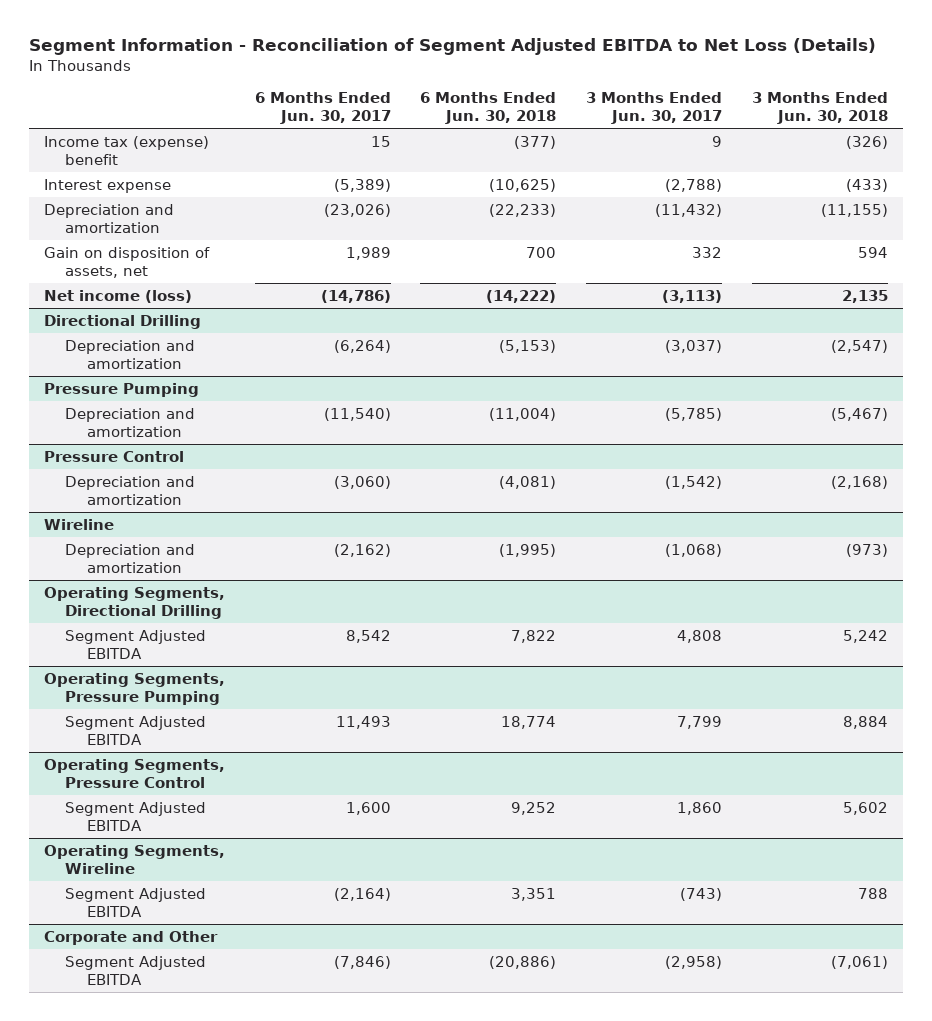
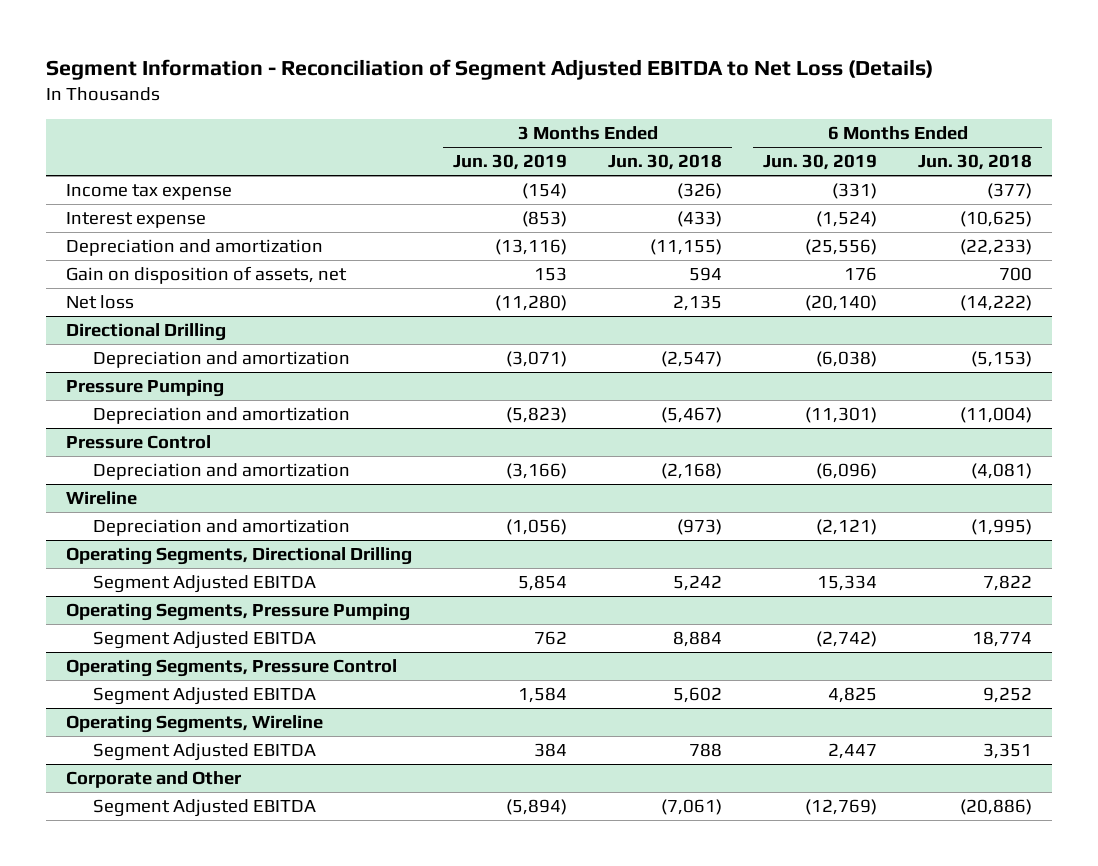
[254,92,391,125] 6 Months Ended Jun. 30, 2017 -> none
[586,92,723,125] 3 Months Ended Jun. 30, 2017 -> none
none -> [453,154,568,171] Jun. 30, 2019
none -> [763,154,878,171] Jun. 30, 2019
[43,135,209,165] Income tax (expense) benefit -> [66,184,233,201] Income tax expense
[43,289,192,303] Net income (loss) -> [66,295,135,310] Net loss

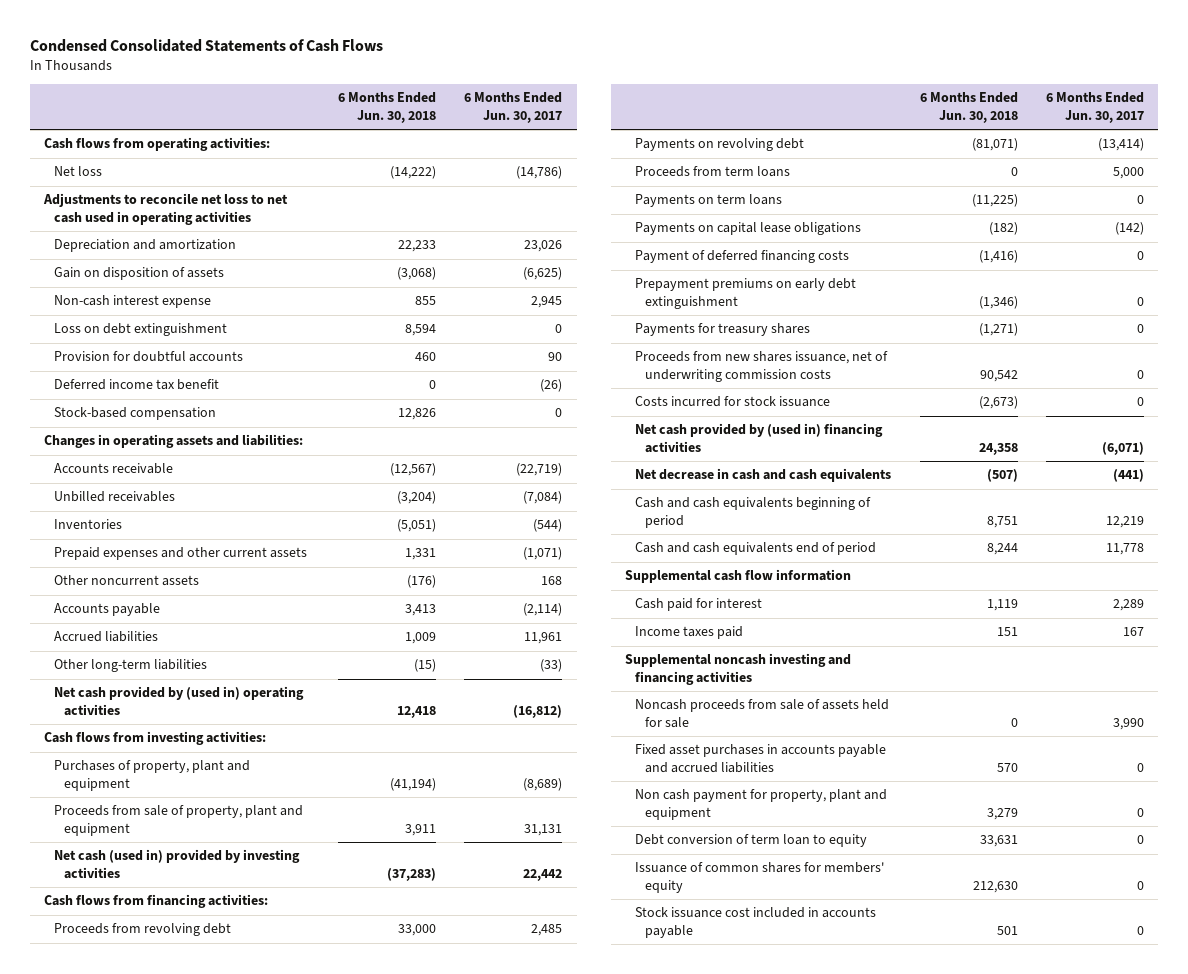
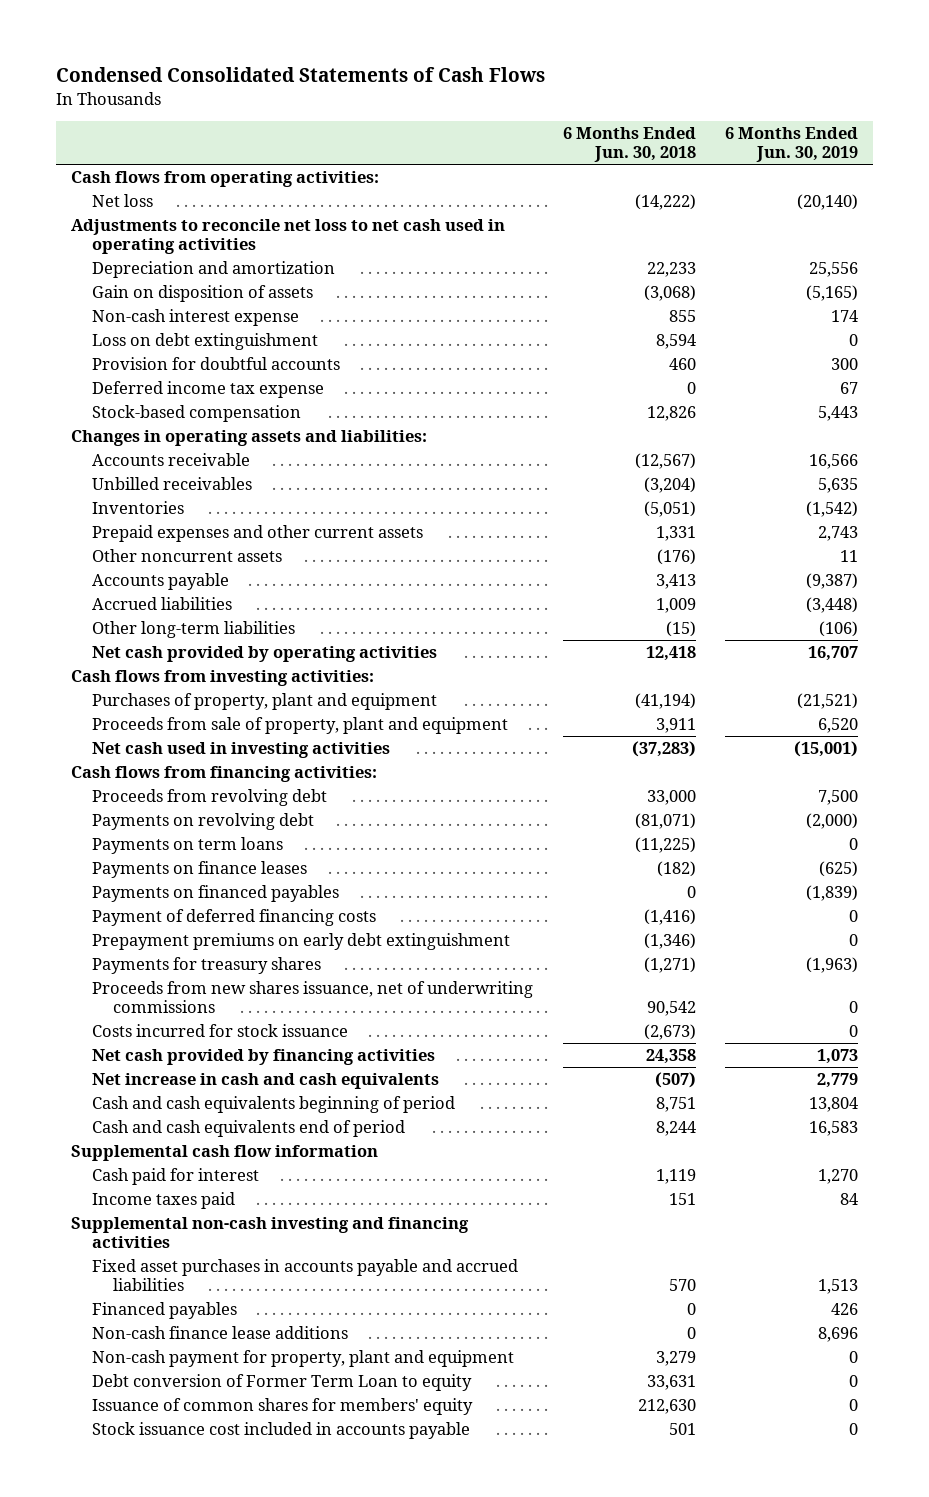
[464,92,563,123] 6 Months Ended Jun. 30, 2017 -> none
none -> [725,127,859,163] 6 Months Ended Jun. 30, 2019
[54,379,220,391] Deferred income tax benefit -> [91,380,324,398] Deferred income tax expense
[54,686,305,716] Net cash provided by (used in) operating activities -> [91,645,437,662] Net cash provided by operating activities
[54,849,301,879] Net cash (used in) provided by investing activities -> [91,741,390,758] Net cash used in investing activities
[635,166,791,178] Proceeds from term loans -> none
[635,222,862,236] Payments on capital lease obligations -> [91,860,307,878] Payments on finance leases
none -> [91,884,339,902] Payments on financed payables
[635,351,889,382] Proceeds from new shares issuance, net of underwriting commission costs -> [91,980,533,1014] Proceeds from new shares issuance, net of underwriting commissions
[635,423,884,453] Net cash provided by (used in) financing activities -> [91,1048,435,1065] Net cash provided by financing activities
[635,468,892,483] Net decrease in cash and cash equivalents -> [91,1072,439,1089] Net increase in cash and cash equivalents
[635,699,890,728] Noncash proceeds from sale of assets held for sale -> none
[625,653,852,685] Supplemental noncash investing and financing activities -> [70,1216,469,1249] Supplemental non-cash investing and financing activities
none -> [91,1301,237,1319] Financed payables
none -> [91,1325,348,1339] Non-cash finance lease additions
[635,789,888,820] Non cash payment for property, plant and equipment -> [91,1349,514,1367] Non-cash payment for property, plant and equipment
[635,834,868,848] Debt conversion of term loan to equity -> [91,1373,472,1391] Debt conversion of Former Term Loan to equity

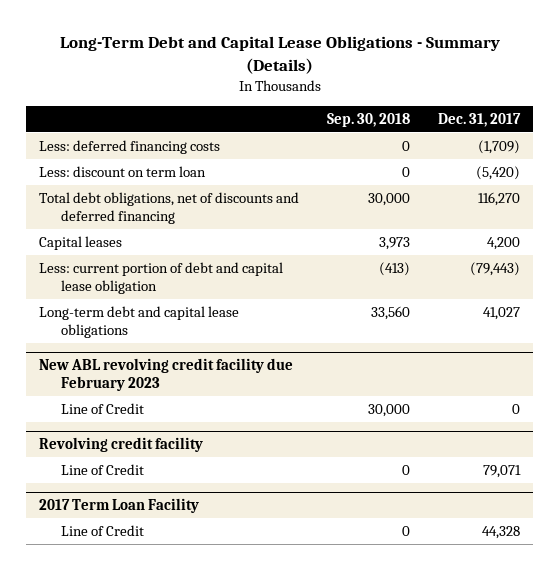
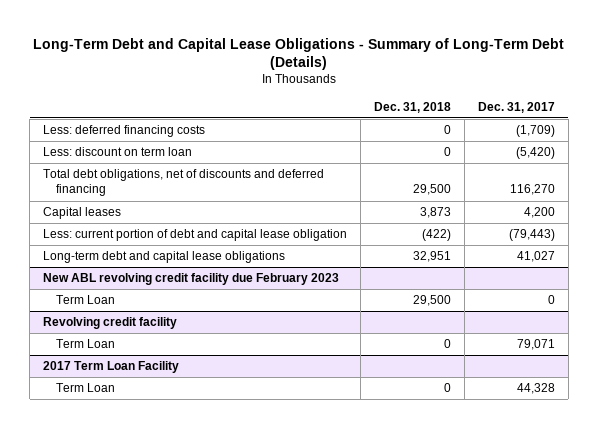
[59,36,500,75] Long-Term Debt and Capital Lease Obligations - Summary (Details) -> [33,37,565,71] Long-Term Debt and Capital Lease Obligations - Summary of Long-Term Debt (Details)
[327,112,411,127] Sep. 30, 2018 -> none
none -> [374,101,452,113] Dec. 31, 2018
[60,403,144,415] Line of Credit -> [56,295,116,305] Term Loan
[60,464,144,476] Line of Credit -> [56,339,116,349] Term Loan
[60,525,144,537] Line of Credit -> [56,383,116,393] Term Loan

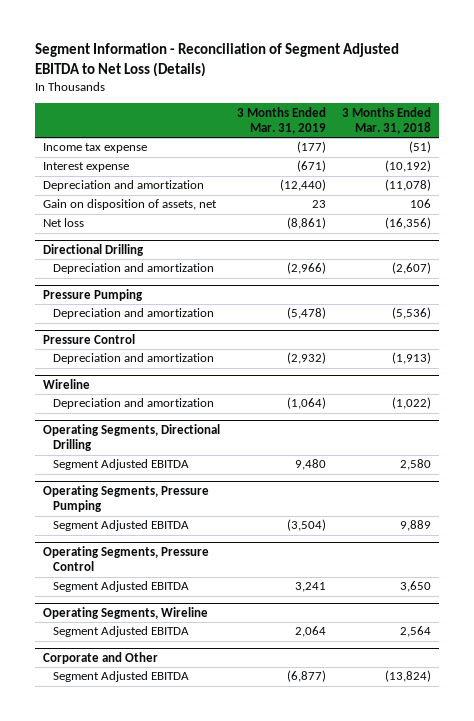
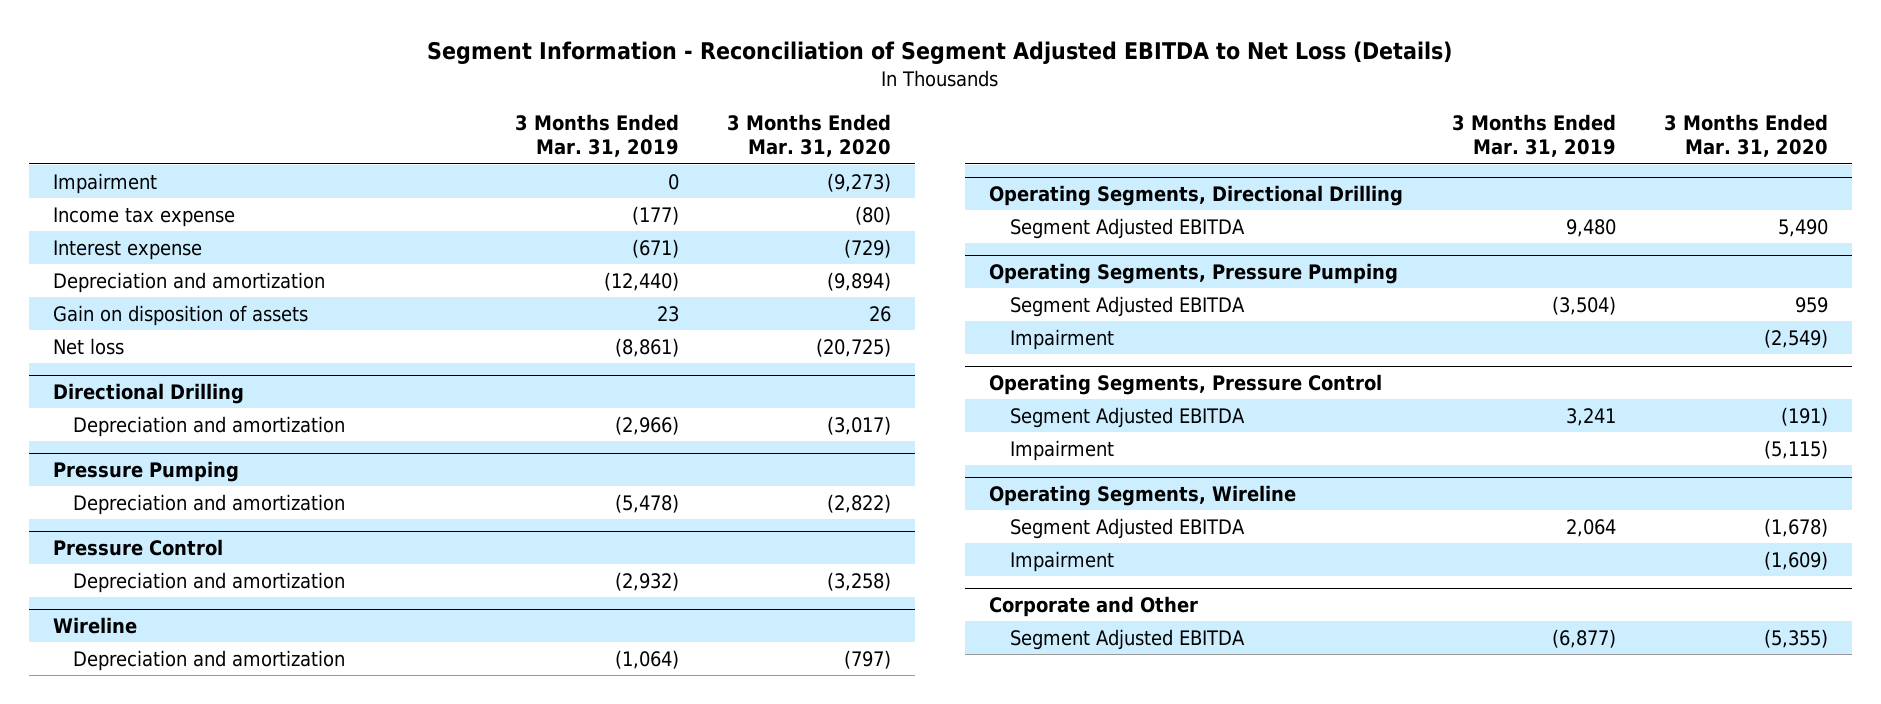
[342,106,432,135] 3 Months Ended Mar. 31, 2018 -> none
none -> [727,114,892,158] 3 Months Ended Mar. 31, 2020
none -> [52,172,157,194] Impairment
[43,199,218,211] Gain on disposition of assets, net -> [52,304,308,326] Gain on disposition of assets
none -> [1010,328,1115,350] Impairment
none -> [1010,439,1115,461] Impairment
none -> [1010,550,1115,572] Impairment

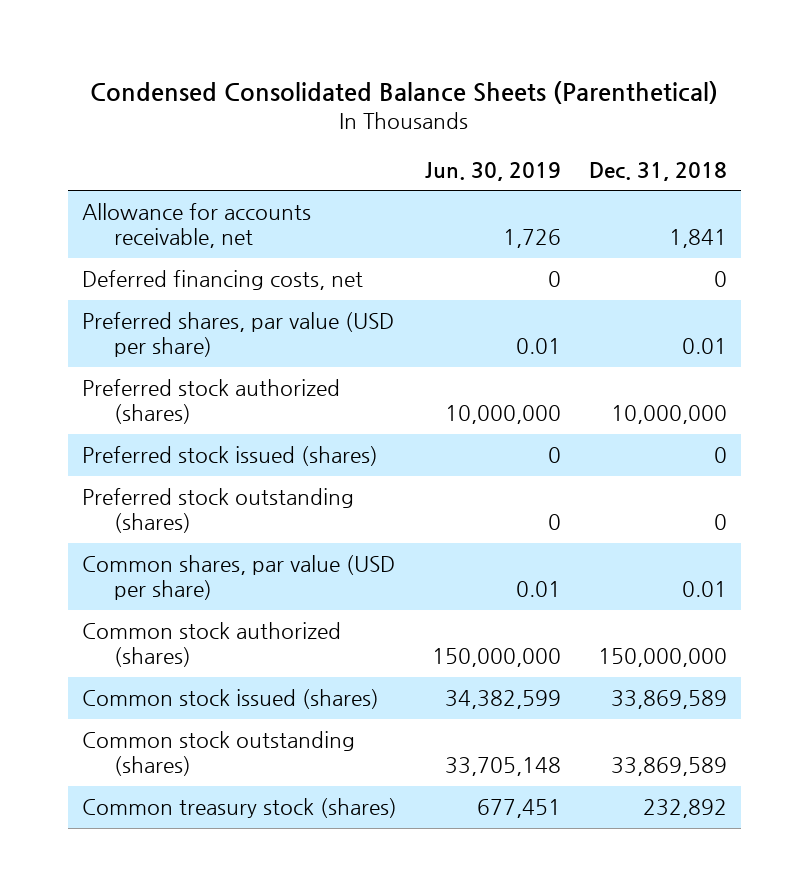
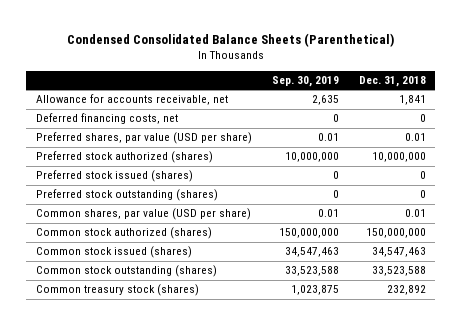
[424,161,561,181] Jun. 30, 2019 -> none
none -> [271,76,339,88] Sep. 30, 2019
[610,690,727,710] 33,869,589 -> [371,247,426,258] 34,547,463
[610,757,727,777] 33,869,589 -> [371,266,426,277] 33,523,588

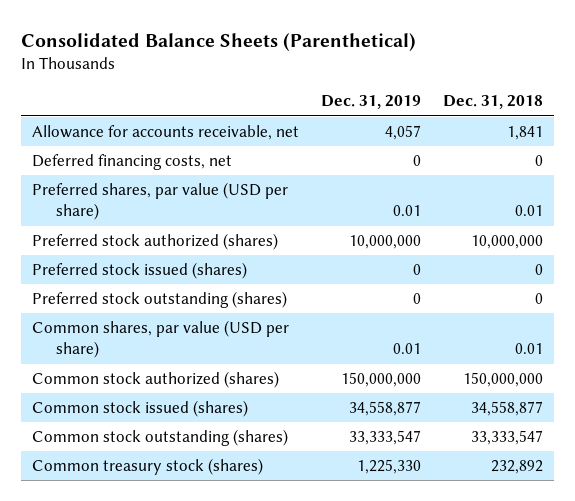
[66,33,394,48] Condensed Consolidated Balance Sheets (Parenthetical) -> [20,32,416,51] Consolidated Balance Sheets (Parenthetical)
[271,76,339,88] Sep. 30, 2019 -> none
none -> [320,95,421,110] Dec. 31, 2019
[371,247,426,258] 34,547,463 -> [470,401,543,417] 34,558,877
[371,266,426,277] 33,523,588 -> [470,430,543,446] 33,333,547

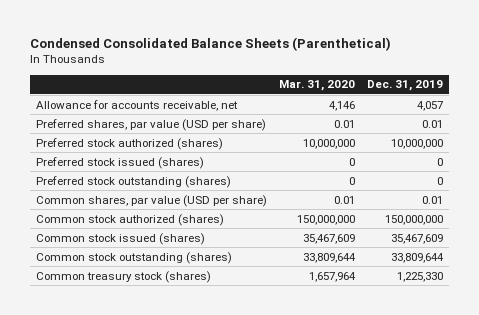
[20,32,416,51] Consolidated Balance Sheets (Parenthetical) -> [30,36,392,51] Condensed Consolidated Balance Sheets (Parenthetical)
[442,95,543,110] Dec. 31, 2018 -> none
none -> [278,80,355,92] Mar. 31, 2020
[31,154,232,171] Deferred financing costs, net -> none
[348,401,421,417] 34,558,877 -> [390,233,443,244] 35,467,609
[348,430,421,446] 33,333,547 -> [390,252,444,263] 33,809,644

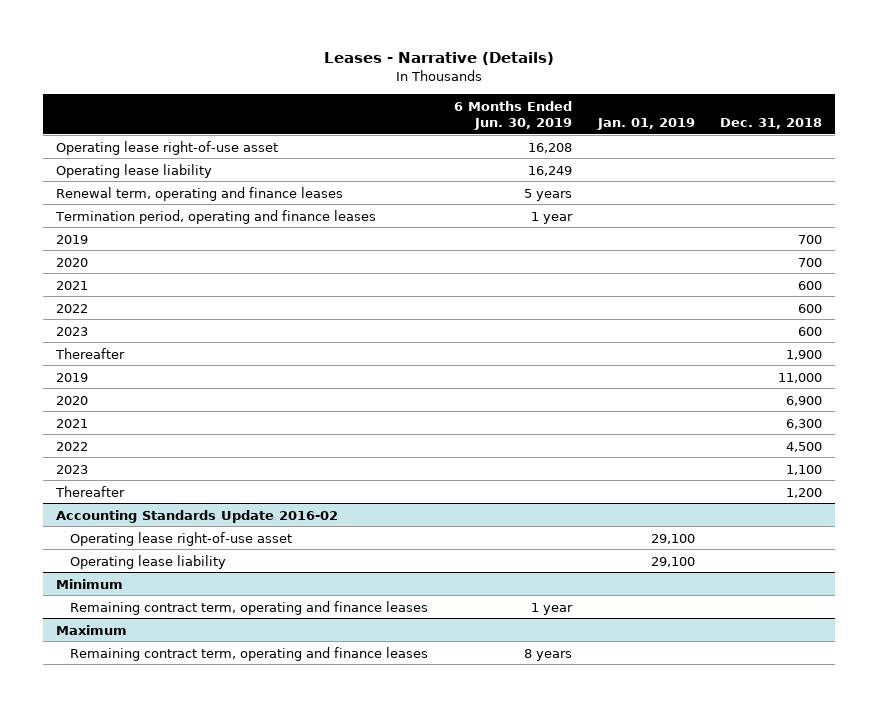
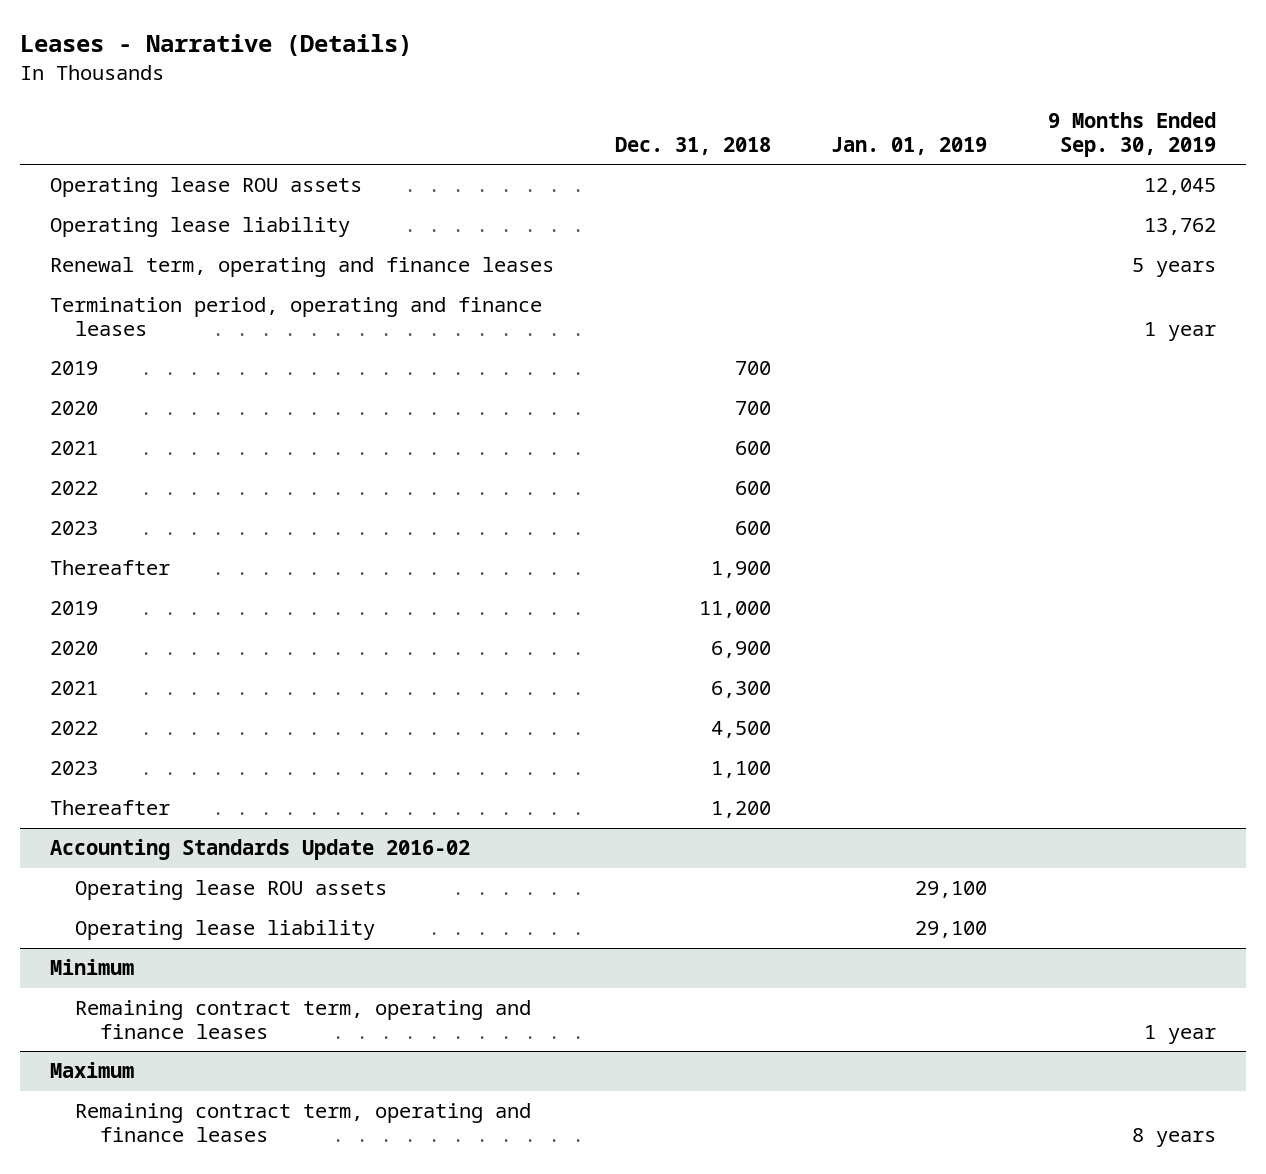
[453,100,572,130] 6 Months Ended Jun. 30, 2019 -> none
none -> [1047,111,1216,157] 9 Months Ended Sep. 30, 2019
[55,140,278,155] Operating lease right-of-use asset -> [50,177,363,198] Operating lease ROU assets
[70,531,293,546] Operating lease right-of-use asset -> [75,880,388,901] Operating lease ROU assets

